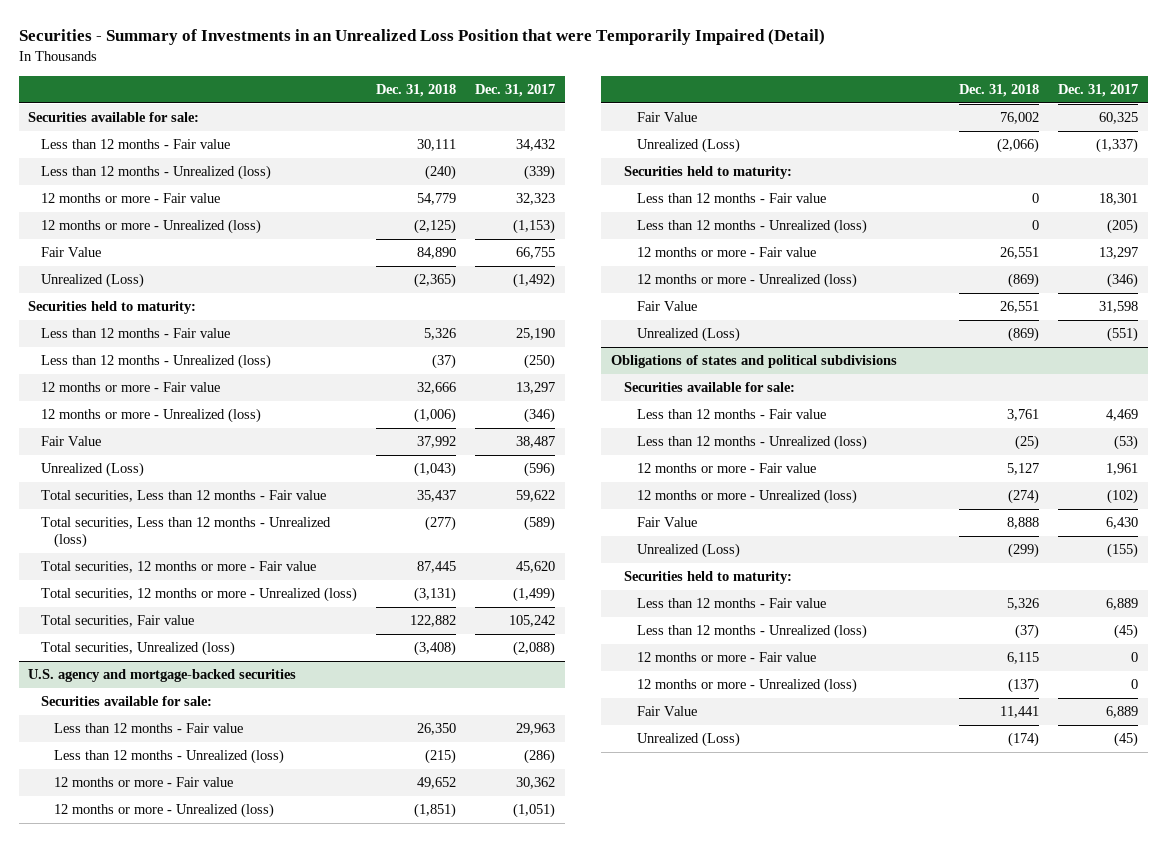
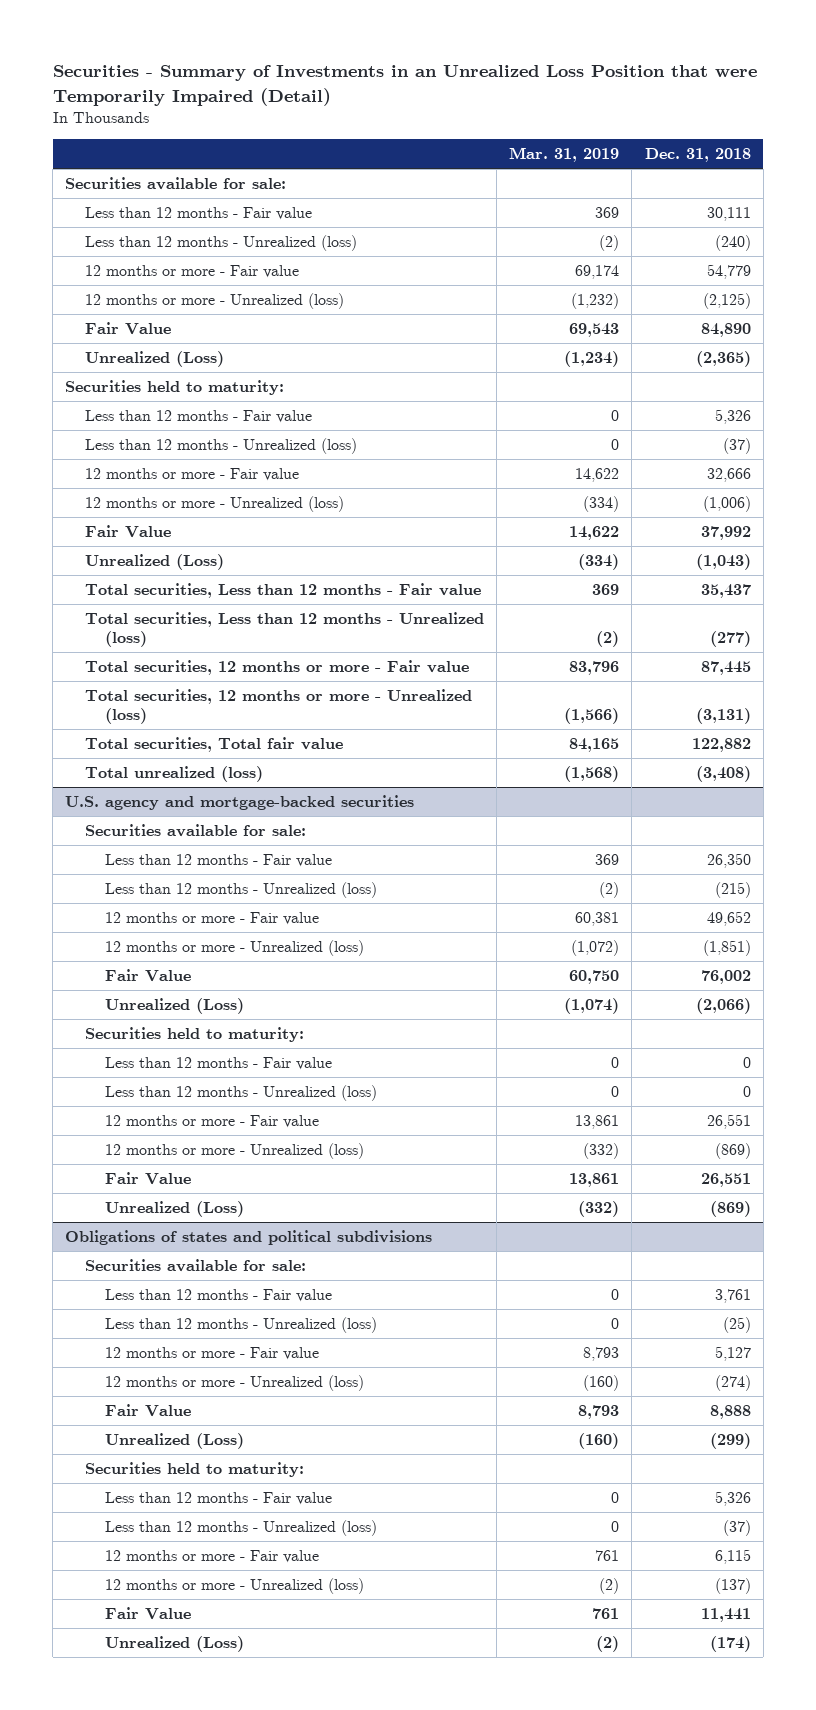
[475,84,556,98] Dec. 31, 2017 -> none
none -> [509,147,620,163] Mar. 31, 2019
[41,615,195,628] Total securities, Fair value -> [85,736,344,752] Total securities, Total fair value
[41,641,236,657] Total securities, Unrealized (loss) -> [85,765,264,782] Total unrealized (loss)

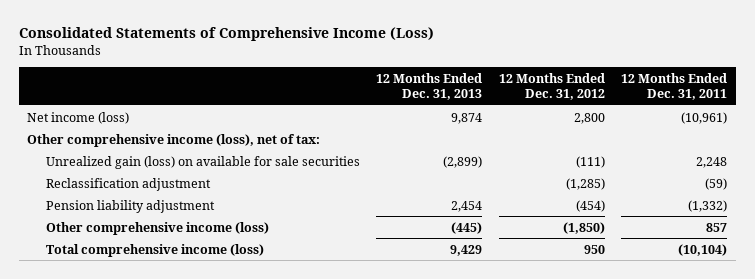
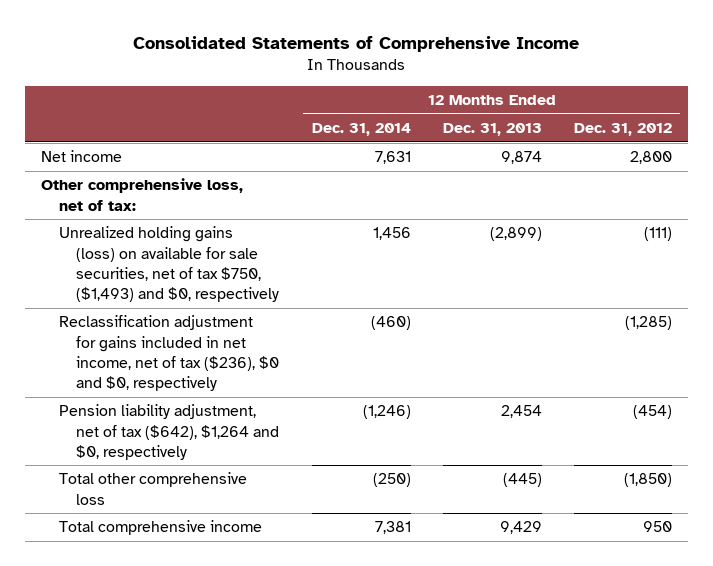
[18,27,434,42] Consolidated Statements of Comprehensive Income (Loss) -> [133,36,580,53] Consolidated Statements of Comprehensive Income
[621,72,728,101] 12 Months Ended Dec. 31, 2011 -> none
none -> [311,123,411,137] Dec. 31, 2014
[27,111,130,124] Net income (loss) -> [40,150,122,163] Net income
[27,133,321,147] Other comprehensive income (loss), net of tax: -> [40,178,243,211] Other comprehensive loss, net of tax:
[45,155,360,169] Unrealized gain (loss) on available for sale securities -> [58,226,280,303] Unrealized holding gains (loss) on available for sale securities, net of tax $750, ($1,493) and $0, respectively
[45,177,211,191] Reclassification adjustment -> [58,315,280,392] Reclassification adjustment for gains included in net income, net of tax ($236), $0 and $0, respectively
[45,199,215,213] Pension liability adjustment -> [58,404,280,460] Pension liability adjustment, net of tax ($642), $1,264 and $0, respectively
[45,221,269,235] Other comprehensive income (loss) -> [58,472,247,505] Total other comprehensive loss
[45,243,264,257] Total comprehensive income (loss) -> [58,520,262,536] Total comprehensive income

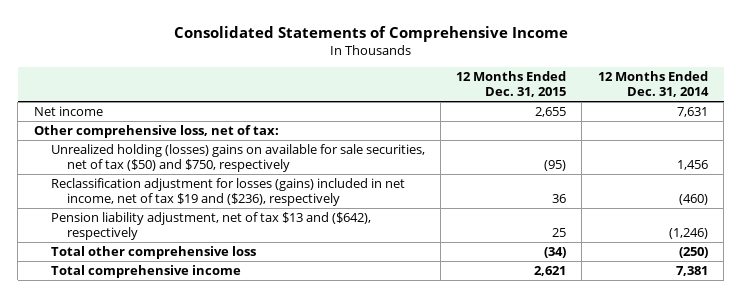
[442,123,542,137] Dec. 31, 2013 -> none
[573,123,672,137] Dec. 31, 2012 -> none
none -> [456,71,567,98] 12 Months Ended Dec. 31, 2015
[58,226,280,303] Unrealized holding gains (loss) on available for sale securities, net of tax $750, ($1,493) and $0, respectively -> [50,144,425,172] Unrealized holding (losses) gains on available for sale securities, net of tax ($50) and $750, respectively
[58,315,280,392] Reclassification adjustment for gains included in net income, net of tax ($236), $0 and $0, respectively -> [50,178,405,206] Reclassification adjustment for losses (gains) included in net income, net of tax $19 and ($236), respectively
[58,404,280,460] Pension liability adjustment, net of tax ($642), $1,264 and $0, respectively -> [50,212,371,240] Pension liability adjustment, net of tax $13 and ($642), respectively

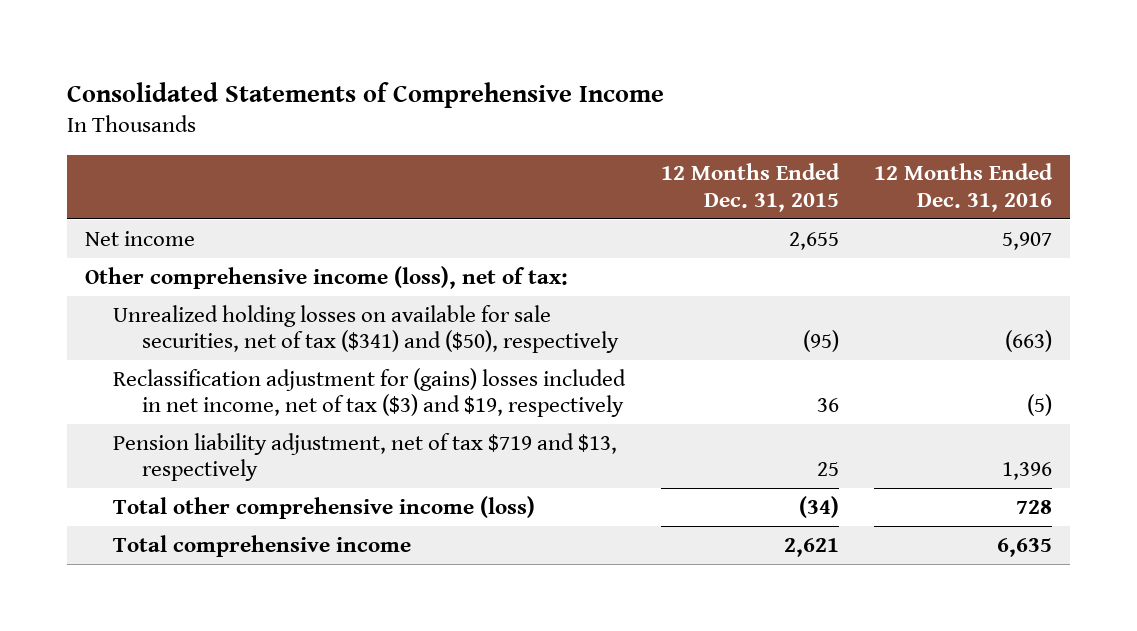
[597,71,709,98] 12 Months Ended Dec. 31, 2014 -> none
none -> [874,163,1054,212] 12 Months Ended Dec. 31, 2016
[33,125,279,139] Other comprehensive loss, net of tax: -> [84,265,568,289] Other comprehensive income (loss), net of tax:
[50,144,425,172] Unrealized holding (losses) gains on available for sale securities, net of tax ($50) and $750, respectively -> [113,304,620,354] Unrealized holding losses on available for sale securities, net of tax ($341) and ($50), respectively
[50,178,405,206] Reclassification adjustment for losses (gains) included in net income, net of tax $19 and ($236), respectively -> [113,367,627,418] Reclassification adjustment for (gains) losses included in net income, net of tax ($3) and $19, respectively
[50,212,371,240] Pension liability adjustment, net of tax $13 and ($642), respectively -> [113,432,618,482] Pension liability adjustment, net of tax $719 and $13, respectively
[50,246,256,260] Total other comprehensive loss -> [113,495,536,519] Total other comprehensive income (loss)

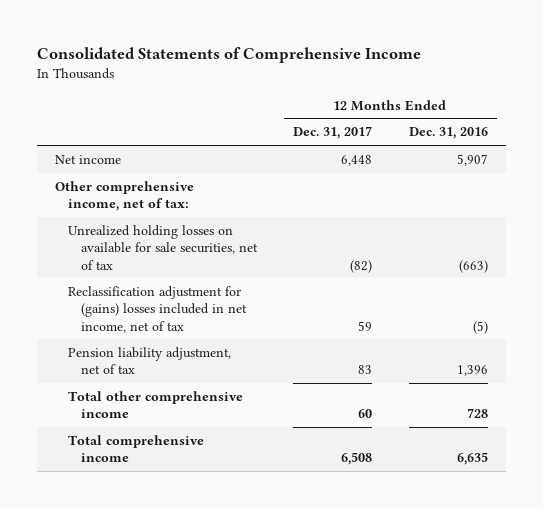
[660,163,840,212] 12 Months Ended Dec. 31, 2015 -> none
none -> [293,126,373,140] Dec. 31, 2017
[84,265,568,289] Other comprehensive income (loss), net of tax: -> [55,180,195,212] Other comprehensive income, net of tax:
[113,304,620,354] Unrealized holding losses on available for sale securities, net of tax ($341) and ($50), respectively -> [68,224,258,270] Unrealized holding losses on available for sale securities, net of tax
[113,367,627,418] Reclassification adjustment for (gains) losses included in net income, net of tax ($3) and $19, respectively -> [68,285,247,333] Reclassification adjustment for (gains) losses included in net income, net of tax
[113,432,618,482] Pension liability adjustment, net of tax $719 and $13, respectively -> [68,346,232,375] Pension liability adjustment, net of tax
[113,495,536,519] Total other comprehensive income (loss) -> [68,390,244,419] Total other comprehensive income

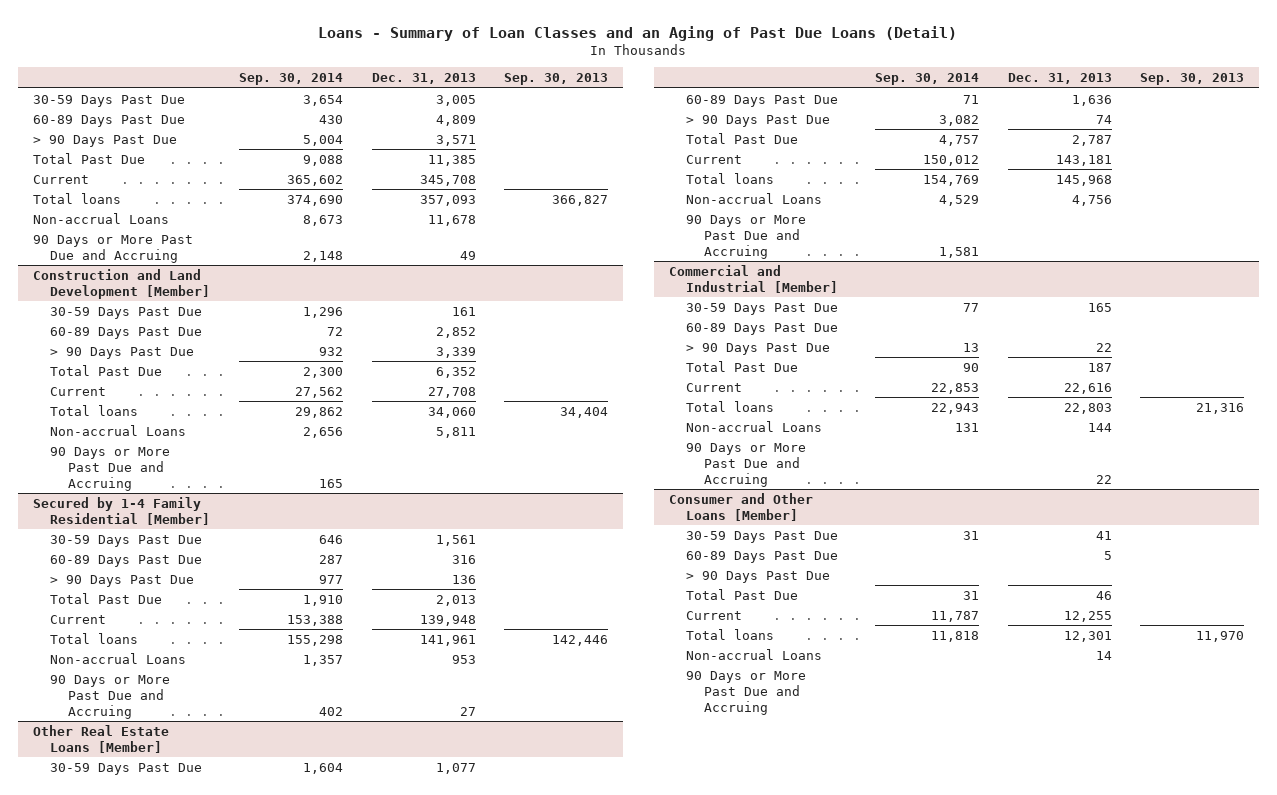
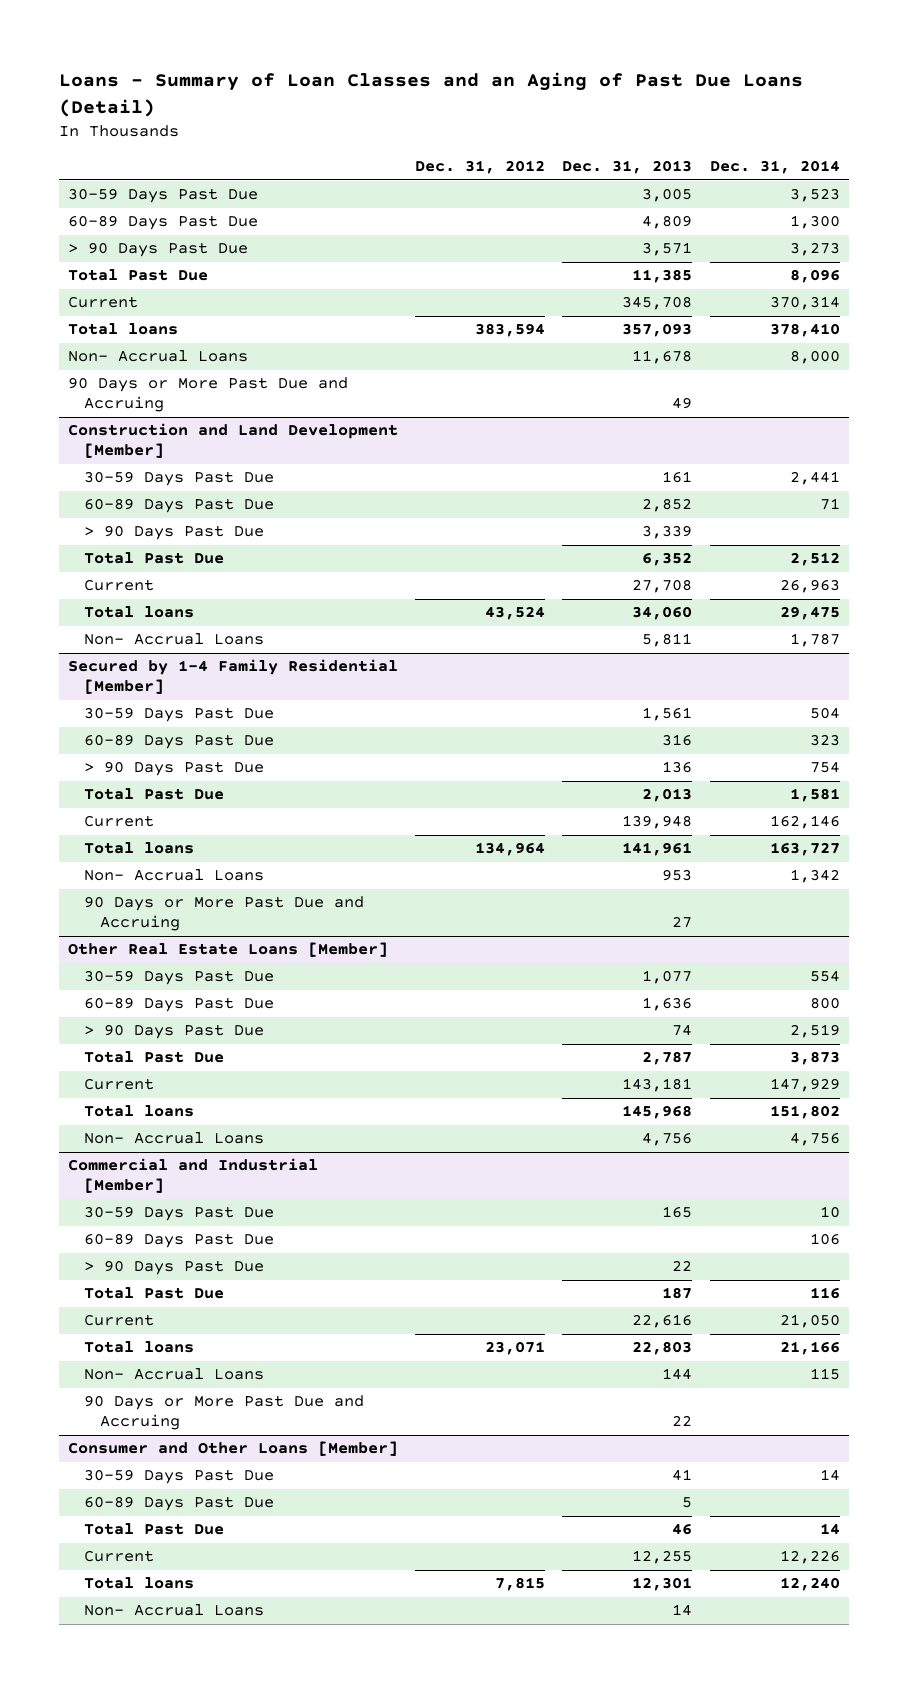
[239,73,344,86] Sep. 30, 2014 -> none
[504,73,609,86] Sep. 30, 2013 -> none
none -> [415,160,546,175] Dec. 31, 2012
none -> [709,160,840,175] Dec. 31, 2014
[32,212,169,224] Non-accrual Loans -> [67,350,248,363] Non- Accrual Loans
[50,446,171,491] 90 Days or More Past Due and Accruing -> none
[50,424,187,436] Non-accrual Loans -> [83,633,264,646] Non- Accrual Loans
[50,652,187,664] Non-accrual Loans -> [83,869,264,882] Non- Accrual Loans
[686,214,807,259] 90 Days or More Past Due and Accruing -> none
[686,192,823,204] Non-accrual Loans -> [83,1132,264,1145] Non- Accrual Loans
[686,420,823,432] Non-accrual Loans -> [83,1368,264,1381] Non- Accrual Loans
[686,570,831,583] > 90 Days Past Due -> none
[686,670,807,715] 90 Days or More Past Due and Accruing -> none
[686,648,823,660] Non-accrual Loans -> [83,1604,264,1617] Non- Accrual Loans

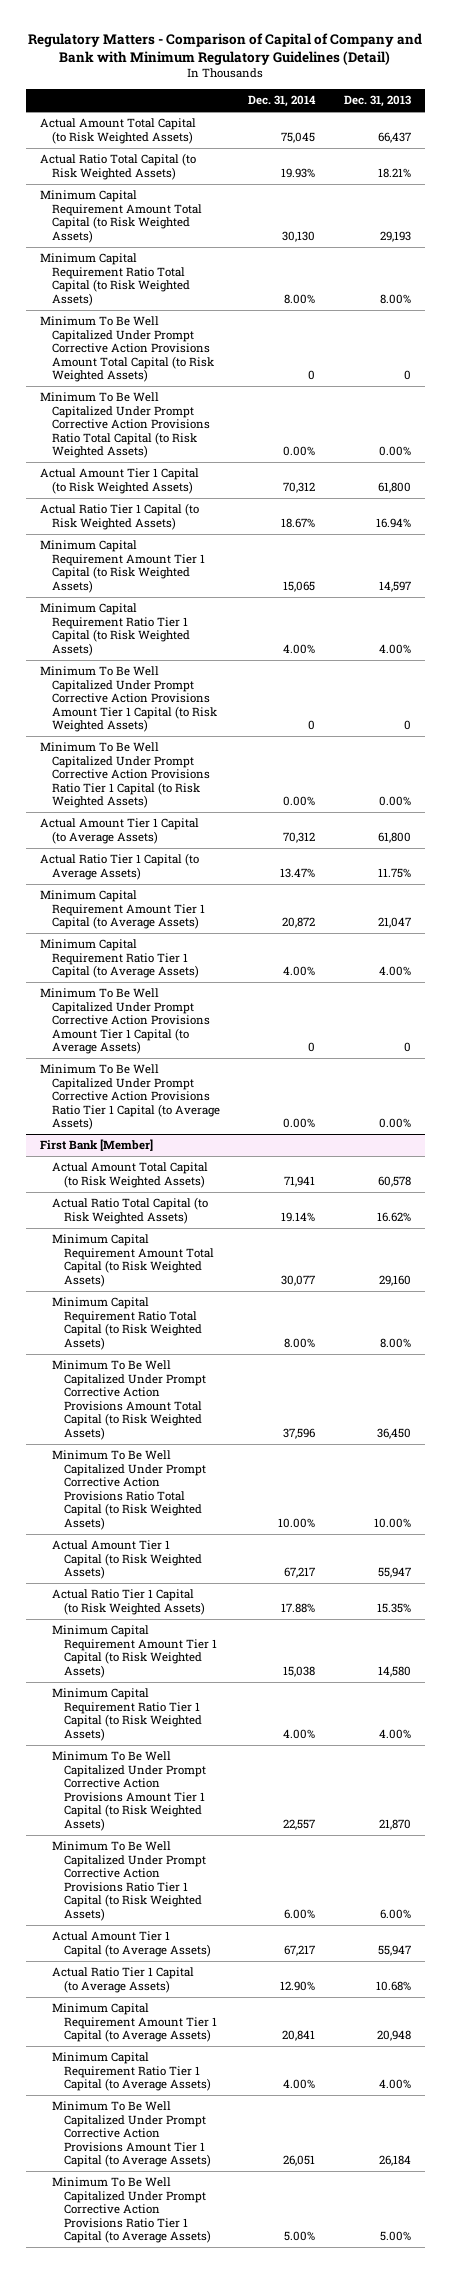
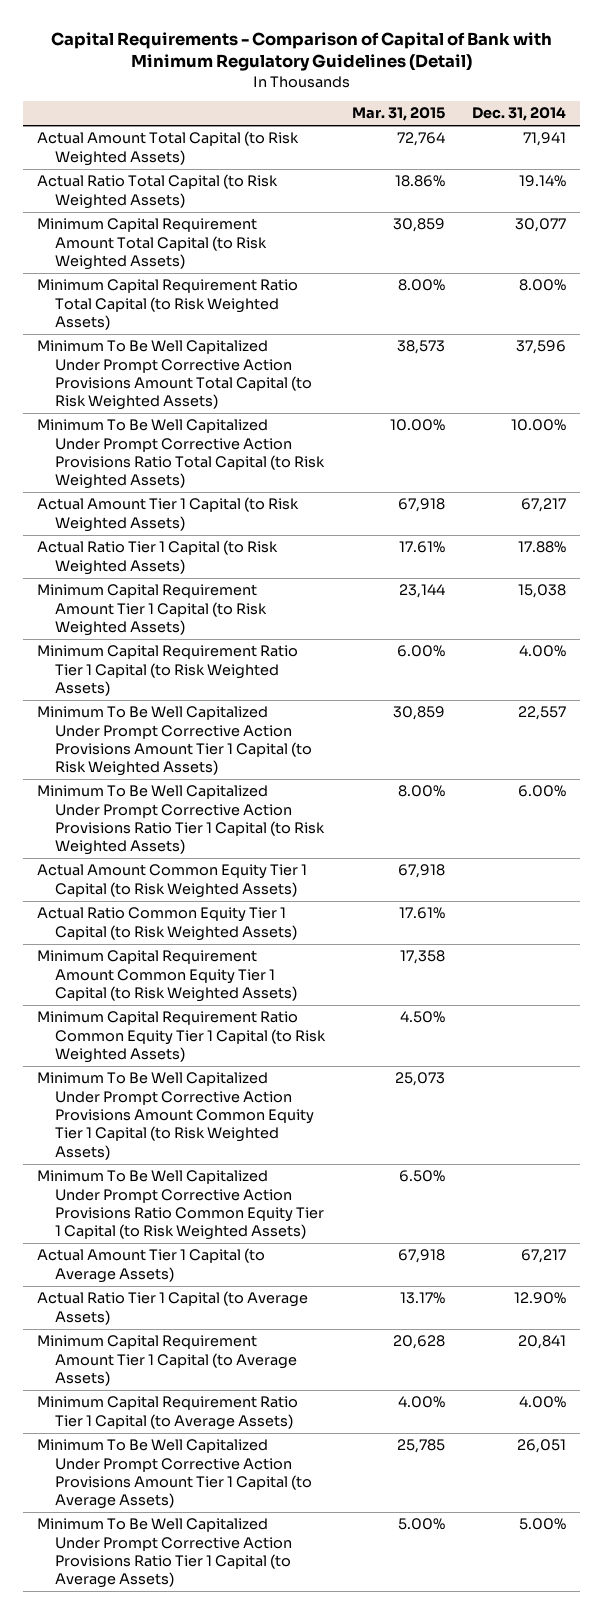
[28,32,423,65] Regulatory Matters - Comparison of Capital of Company and Bank with Minimum Regulatory Guidelines (Detail) -> [50,32,552,72] Capital Requirements - Comparison of Capital of Bank with Minimum Regulatory Guidelines (Detail)
[343,95,411,108] Dec. 31, 2013 -> none
none -> [351,107,445,122] Mar. 31, 2015
[39,118,196,144] Actual Amount Total Capital (to Risk Weighted Assets) -> none
[39,153,196,180] Actual Ratio Total Capital (to Risk Weighted Assets) -> none
[39,190,202,243] Minimum Capital Requirement Amount Total Capital (to Risk Weighted Assets) -> none
[39,253,190,306] Minimum Capital Requirement Ratio Total Capital (to Risk Weighted Assets) -> none
[39,316,214,383] Minimum To Be Well Capitalized Under Prompt Corrective Action Provisions Amount Total Capital (to Risk Weighted Assets) -> none
[39,392,210,459] Minimum To Be Well Capitalized Under Prompt Corrective Action Provisions Ratio Total Capital (to Risk Weighted Assets) -> none
[39,468,199,494] Actual Amount Tier 1 Capital (to Risk Weighted Assets) -> none
[39,503,199,530] Actual Ratio Tier 1 Capital (to Risk Weighted Assets) -> none
[39,540,205,593] Minimum Capital Requirement Amount Tier 1 Capital (to Risk Weighted Assets) -> none
[39,603,190,656] Minimum Capital Requirement Ratio Tier 1 Capital (to Risk Weighted Assets) -> none
[39,666,217,733] Minimum To Be Well Capitalized Under Prompt Corrective Action Provisions Amount Tier 1 Capital (to Risk Weighted Assets) -> none
[39,742,210,809] Minimum To Be Well Capitalized Under Prompt Corrective Action Provisions Ratio Tier 1 Capital (to Risk Weighted Assets) -> none
[39,818,199,844] Actual Amount Tier 1 Capital (to Average Assets) -> none
[39,853,199,880] Actual Ratio Tier 1 Capital (to Average Assets) -> none
[39,890,205,930] Minimum Capital Requirement Amount Tier 1 Capital (to Average Assets) -> none
[39,939,199,979] Minimum Capital Requirement Ratio Tier 1 Capital (to Average Assets) -> none
[39,988,210,1055] Minimum To Be Well Capitalized Under Prompt Corrective Action Provisions Amount Tier 1 Capital (to Average Assets) -> none
[39,1064,220,1131] Minimum To Be Well Capitalized Under Prompt Corrective Action Provisions Ratio Tier 1 Capital (to Average Assets) -> none
[39,1139,153,1152] First Bank [Member] -> none
none -> [36,864,307,898] Actual Amount Common Equity Tier 1 Capital (to Risk Weighted Assets)
none -> [36,907,297,941] Actual Ratio Common Equity Tier 1 Capital (to Risk Weighted Assets)
none -> [36,950,297,1003] Minimum Capital Requirement Amount Common Equity Tier 1 Capital (to Risk Weighted Assets)
none -> [36,1011,326,1064] Minimum Capital Requirement Ratio Common Equity Tier 1 Capital (to Risk Weighted Assets)
none -> [36,1072,314,1160] Minimum To Be Well Capitalized Under Prompt Corrective Action Provisions Amount Common Equity Tier 1 Capital (to Risk Weighted Assets)
none -> [36,1170,324,1241] Minimum To Be Well Capitalized Under Prompt Corrective Action Provisions Ratio Common Equity Tier 1 Capital (to Risk Weighted Assets)

